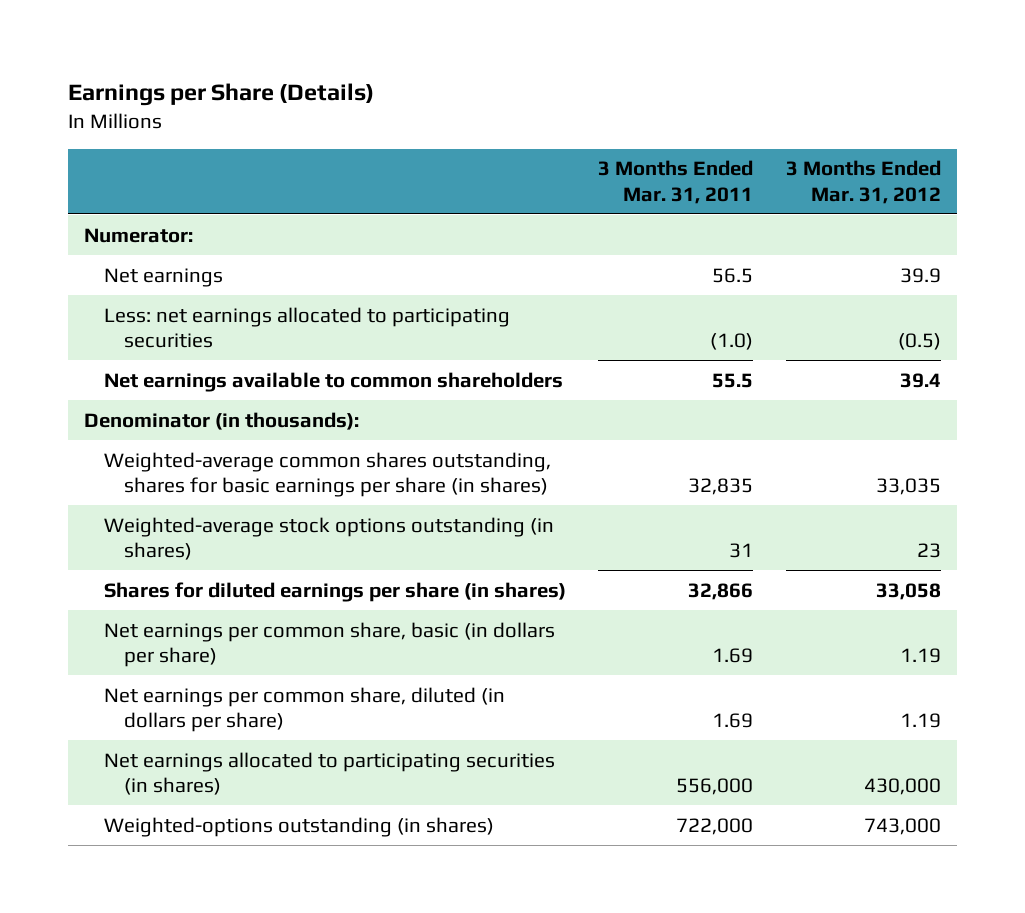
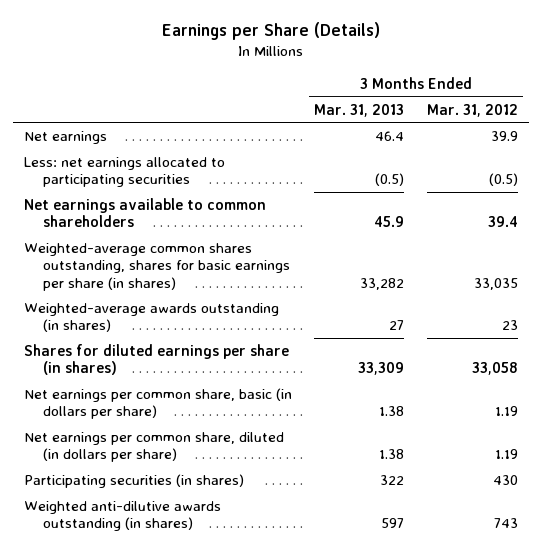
[598,160,754,204] 3 Months Ended Mar. 31, 2011 -> none
none -> [314,103,405,117] Mar. 31, 2013
[84,227,194,243] Numerator: -> none
[84,411,360,430] Denominator (in thousands): -> none
[104,516,555,561] Weighted-average stock options outstanding (in shares) -> [24,302,280,333] Weighted-average awards outstanding (in shares)
[104,751,556,796] Net earnings allocated to participating securities (in shares) -> [24,473,245,488] Participating securities (in shares)
[863,778,941,796] 430,000 -> [492,474,518,485] 430
[104,816,495,837] Weighted-options outstanding (in shares) -> [24,500,222,532] Weighted anti-dilutive awards outstanding (in shares)
[863,817,941,835] 743,000 -> [493,518,518,529] 743

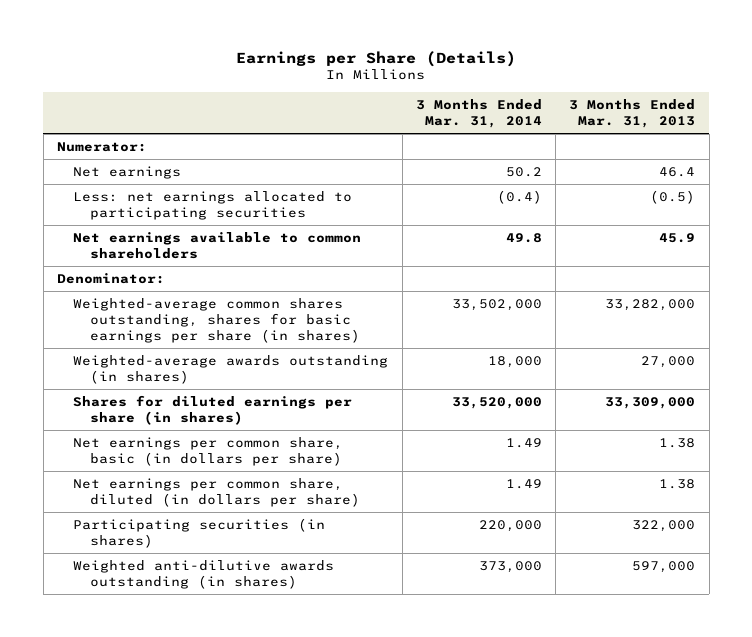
[426,103,518,117] Mar. 31, 2012 -> none
none -> [415,99,542,128] 3 Months Ended Mar. 31, 2014
none -> [56,142,147,153] Numerator:
none -> [56,273,165,285] Denominator:
[360,277,405,290] 33,282 -> [605,299,696,312] 33,282,000
[389,320,405,331] 27 -> [641,356,696,369] 27,000
[358,362,405,376] 33,309 -> [605,397,696,410] 33,309,000
[380,474,405,485] 322 -> [632,520,696,533] 322,000
[381,518,405,529] 597 -> [632,561,696,574] 597,000

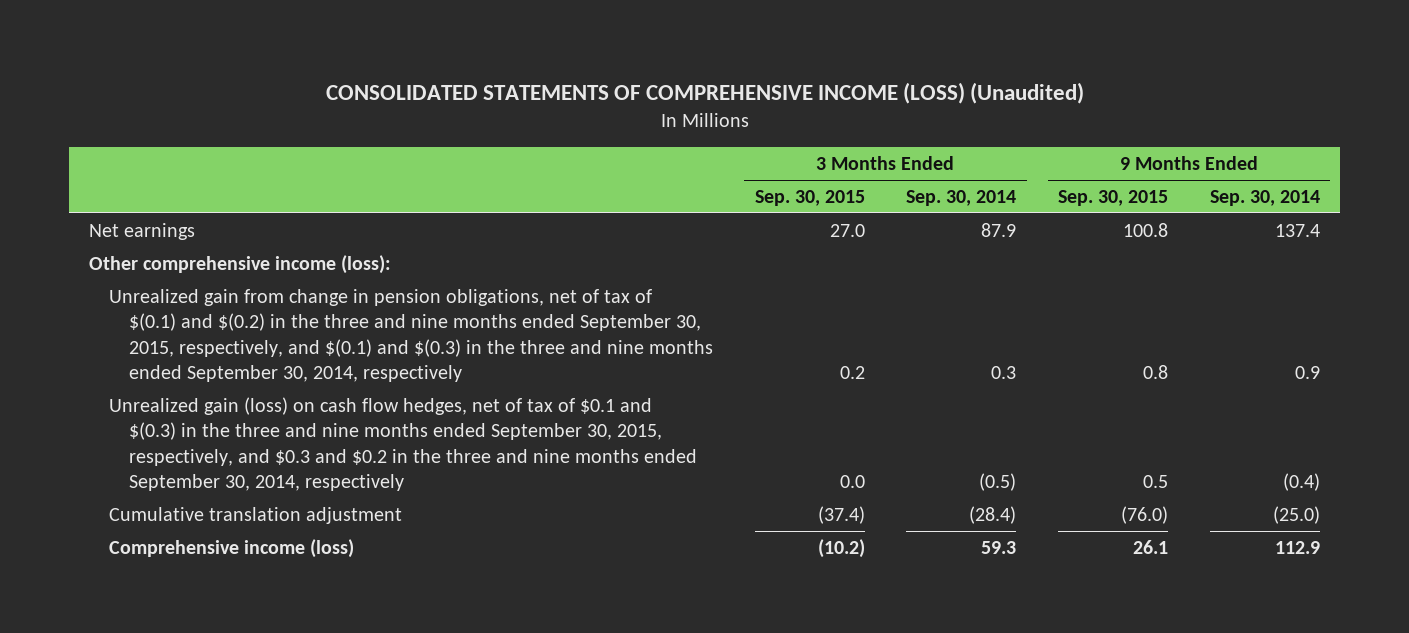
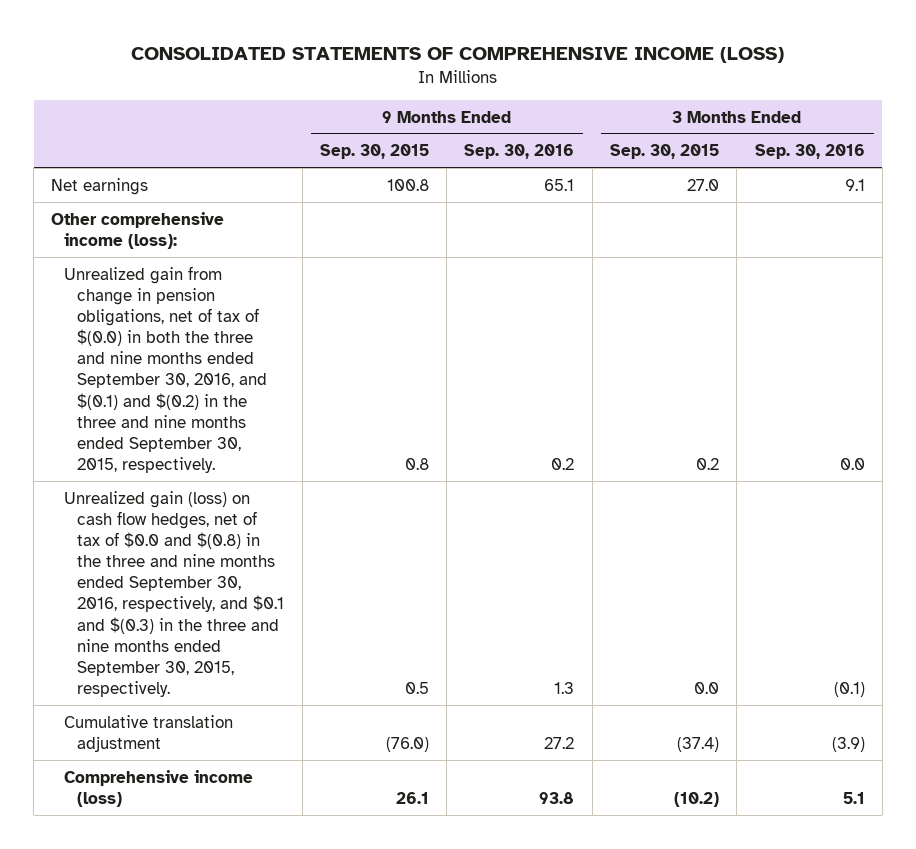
[325,81,1084,104] CONSOLIDATED STATEMENTS OF COMPREHENSIVE INCOME (LOSS) (Unaudited) -> [131,47,785,64] CONSOLIDATED STATEMENTS OF COMPREHENSIVE INCOME (LOSS)
[906,190,1017,207] Sep. 30, 2014 -> none
[1209,190,1320,207] Sep. 30, 2014 -> none
none -> [464,144,575,160] Sep. 30, 2016
none -> [754,144,865,160] Sep. 30, 2016
[109,288,714,382] Unrealized gain from change in pension obligations, net of tax of $(0.1) and $(0.2) in the three and nine months ended September 30, 2015, respectively, and $(0.1) and $(0.3) in the three and nine months ended September 30, 2014, respectively -> [64,265,268,474] Unrealized gain from change in pension obligations, net of tax of $(0.0) in both the three and nine months ended September 30, 2016, and $(0.1) and $(0.2) in the three and nine months ended September 30, 2015, respectively.
[109,396,698,491] Unrealized gain (loss) on cash flow hedges, net of tax of $0.1 and $(0.3) in the three and nine months ended September 30, 2015, respectively, and $0.3 and $0.2 in the three and nine months ended September 30, 2014, respectively -> [64,490,285,698] Unrealized gain (loss) on cash flow hedges, net of tax of $0.0 and $(0.8) in the three and nine months ended September 30, 2016, respectively, and $0.1 and $(0.3) in the three and nine months ended September 30, 2015, respectively.

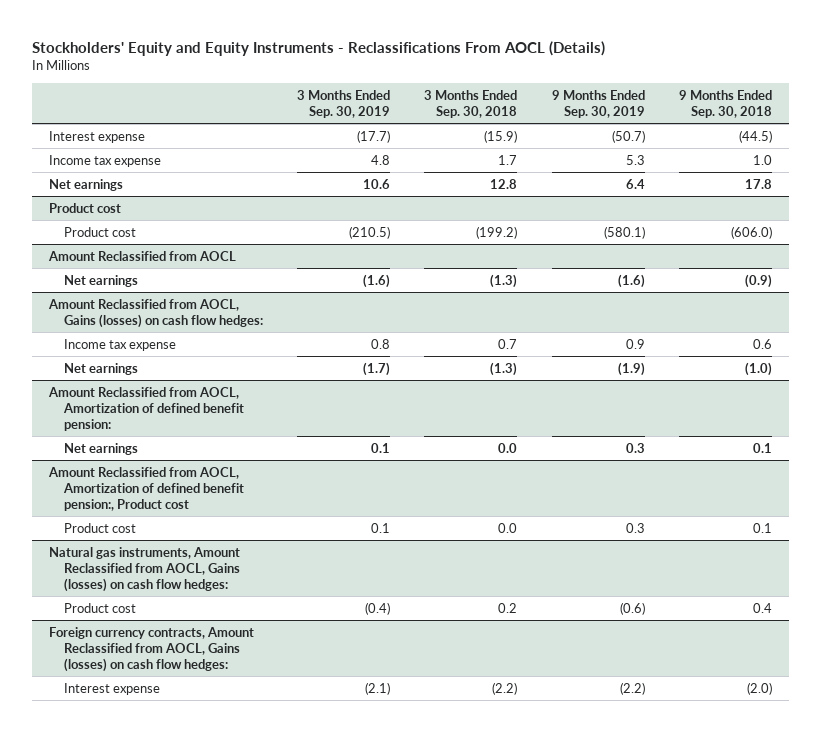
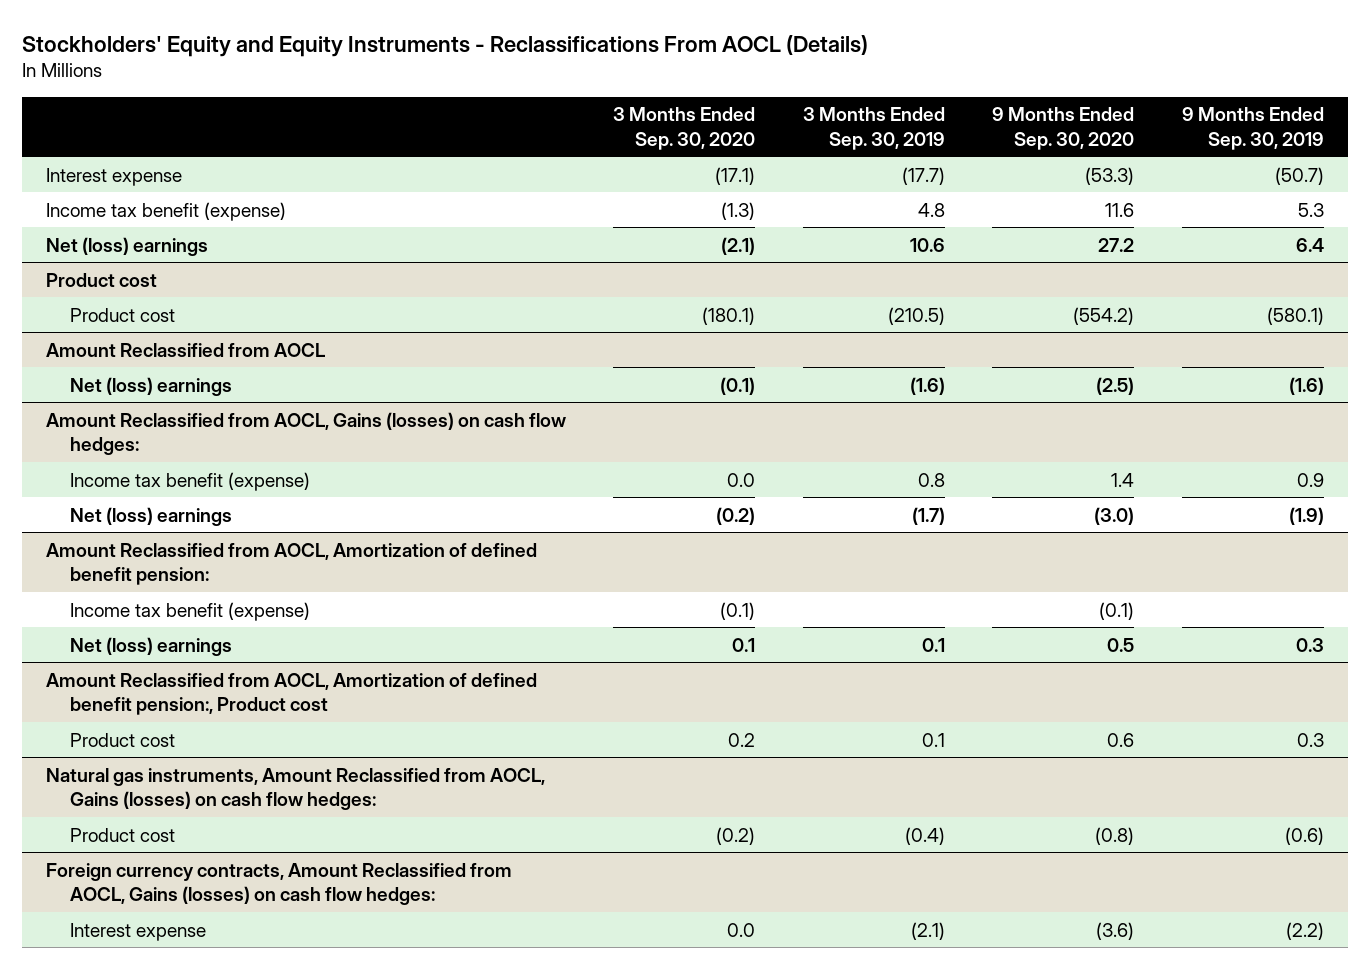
[424,90,518,119] 3 Months Ended Sep. 30, 2018 -> none
[678,90,772,119] 9 Months Ended Sep. 30, 2018 -> none
none -> [613,107,756,150] 3 Months Ended Sep. 30, 2020
none -> [992,107,1135,150] 9 Months Ended Sep. 30, 2020
[49,154,162,167] Income tax expense -> [45,201,286,221] Income tax benefit (expense)
[49,178,124,191] Net earnings -> [45,236,208,256] Net (loss) earnings
[63,274,138,287] Net earnings -> [70,376,233,396] Net (loss) earnings
[63,338,176,351] Income tax expense -> [70,471,311,491] Income tax benefit (expense)
[63,362,138,375] Net earnings -> [70,506,233,526] Net (loss) earnings
none -> [70,601,311,621] Income tax benefit (expense)
[63,442,138,455] Net earnings -> [70,636,233,656] Net (loss) earnings

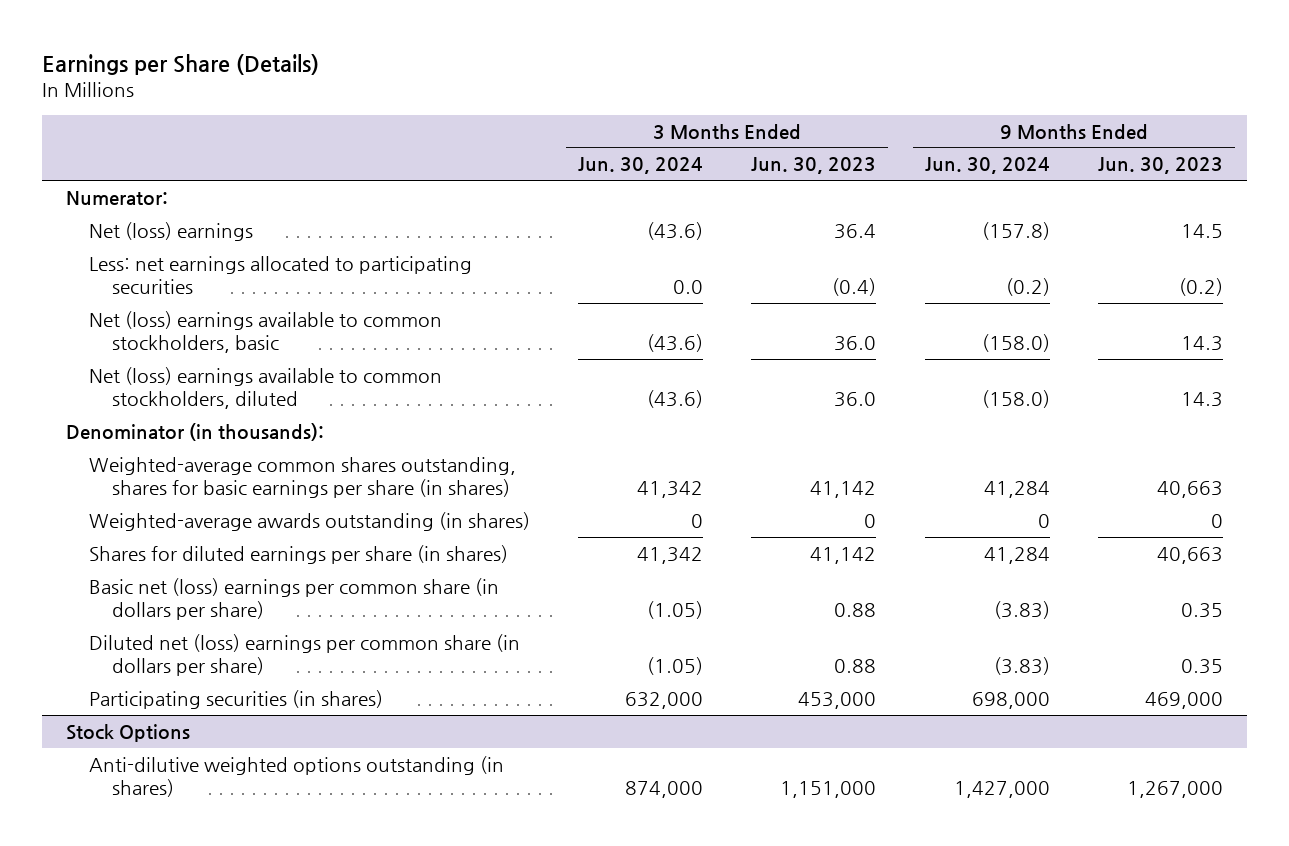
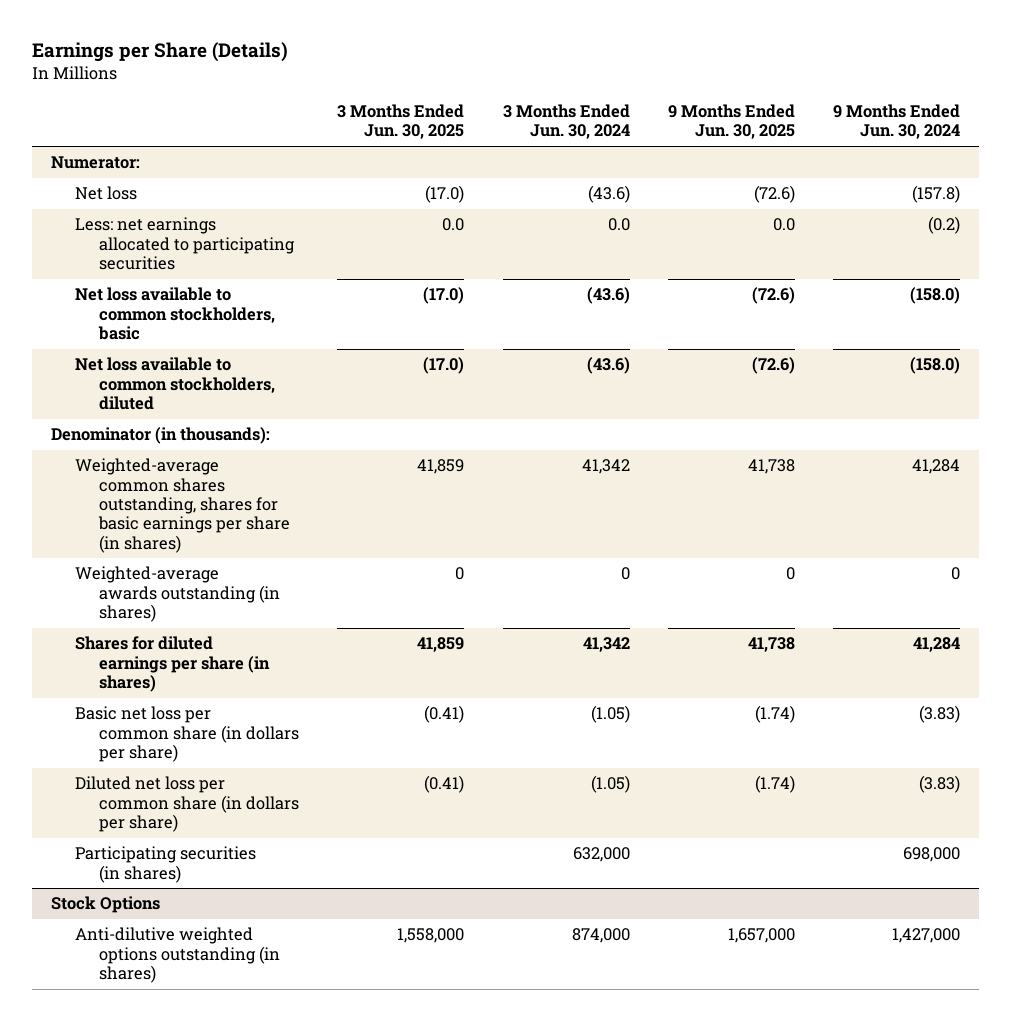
[751,157,877,175] Jun. 30, 2023 -> none
[1097,157,1223,175] Jun. 30, 2023 -> none
none -> [337,104,465,140] 3 Months Ended Jun. 30, 2025
none -> [667,104,795,140] 9 Months Ended Jun. 30, 2025
[88,221,253,241] Net (loss) earnings -> [75,186,138,201] Net loss
[88,310,442,354] Net (loss) earnings available to common stockholders, basic -> [75,287,276,341] Net loss available to common stockholders, basic
[88,366,442,410] Net (loss) earnings available to common stockholders, diluted -> [75,357,276,411] Net loss available to common stockholders, diluted
[88,577,499,621] Basic net (loss) earnings per common share (in dollars per share) -> [75,706,300,763] Basic net loss per common share (in dollars per share)
[88,633,520,677] Diluted net (loss) earnings per common share (in dollars per share) -> [75,776,300,833] Diluted net loss per common share (in dollars per share)

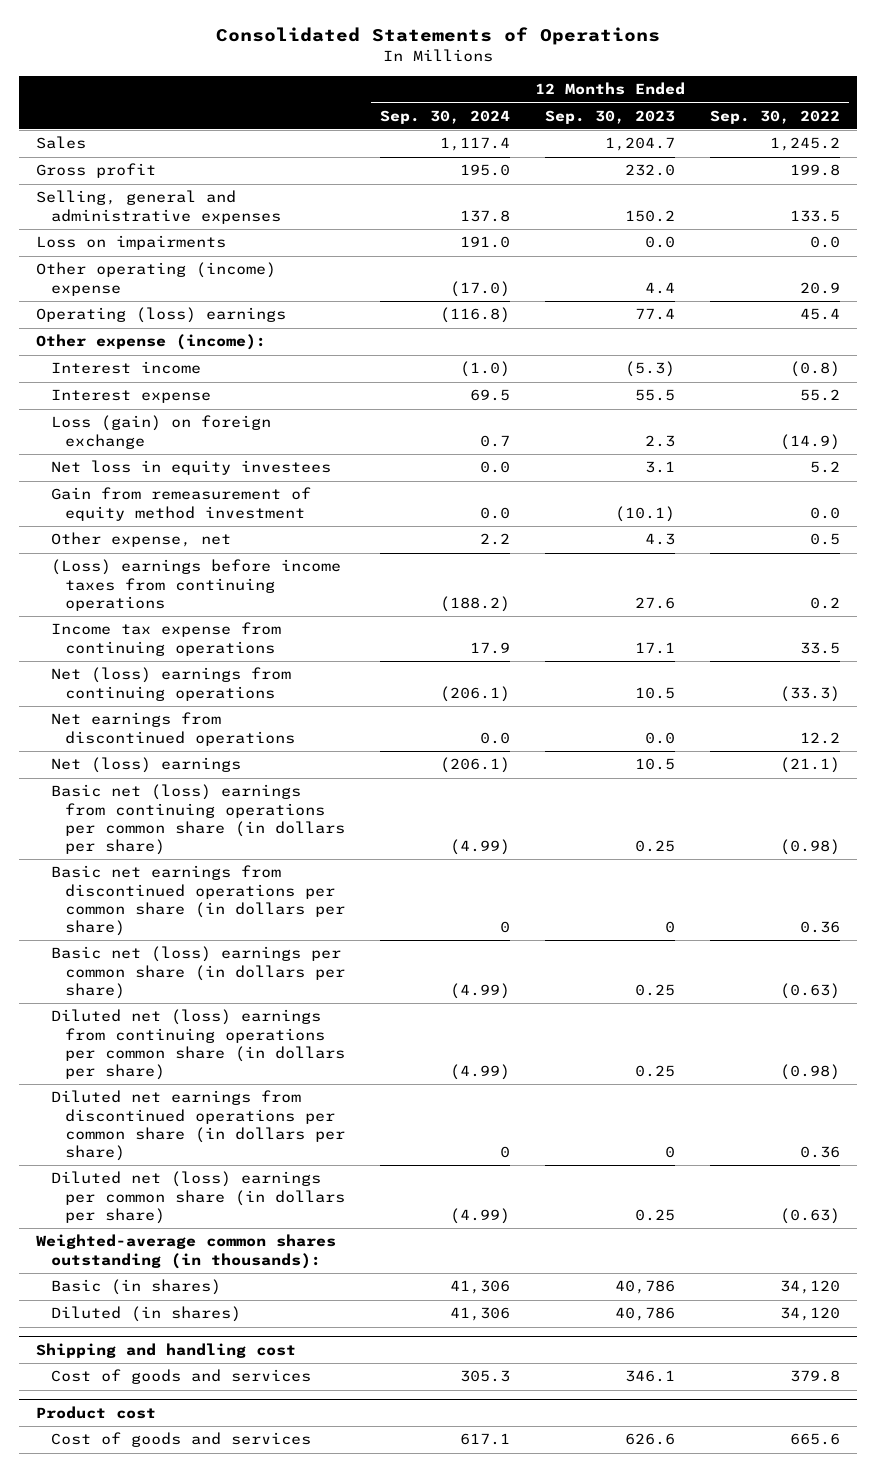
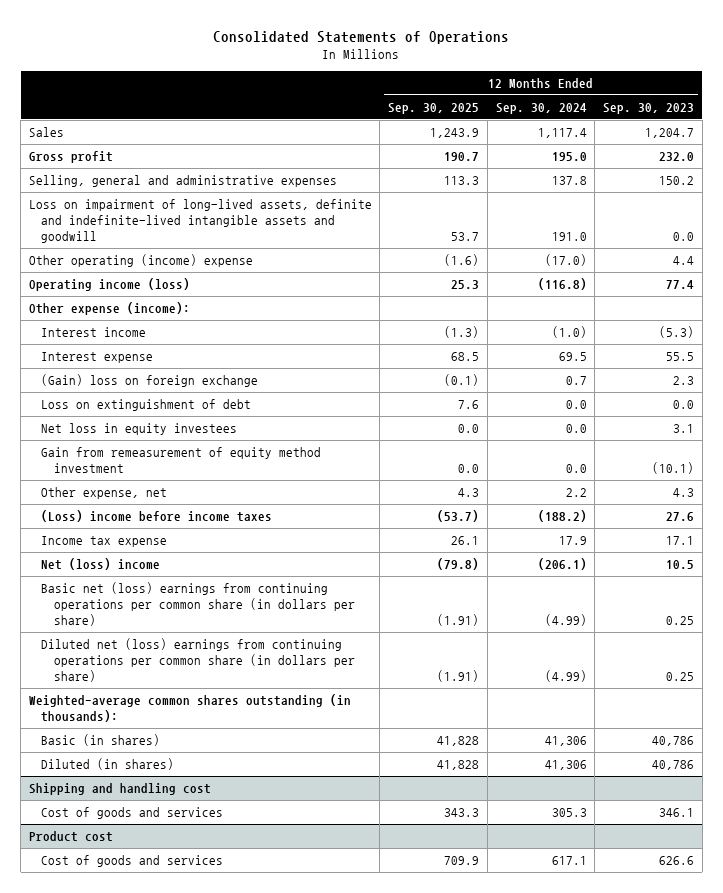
[709,109,840,124] Sep. 30, 2022 -> none
none -> [388,102,480,114] Sep. 30, 2025
[36,235,227,251] Loss on impairments -> [28,199,372,243] Loss on impairment of long-lived assets, definite and indefinite-lived intangible assets and goodwill
[36,307,287,324] Operating (loss) earnings -> [28,278,190,292] Operating income (loss)
[50,415,271,449] Loss (gain) on foreign exchange -> [41,374,259,388] (Gain) loss on foreign exchange
none -> [41,399,252,412] Loss on extinguishment of debt
[50,712,296,746] Net earnings from discontinued operations -> none
[50,757,241,774] Net (loss) earnings -> none
[50,559,341,611] (Loss) earnings before income taxes from continuing operations -> [41,510,273,523] (Loss) income before income taxes
[50,622,281,656] Income tax expense from continuing operations -> [41,536,168,548] Income tax expense
[50,667,291,701] Net (loss) earnings from continuing operations -> [41,558,161,571] Net (loss) income
[50,865,346,937] Basic net earnings from discontinued operations per common share (in dollars per share) -> none
[50,946,346,999] Basic net (loss) earnings per common share (in dollars per share) -> none
[50,1090,346,1162] Diluted net earnings from discontinued operations per common share (in dollars per share) -> none
[50,1171,346,1224] Diluted net (loss) earnings per common share (in dollars per share) -> none

